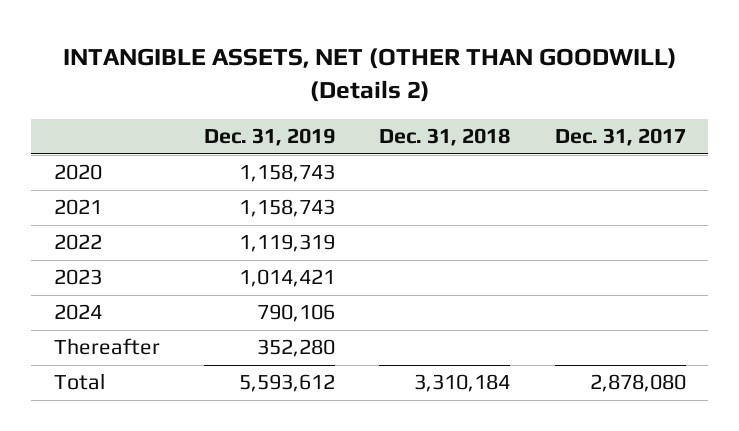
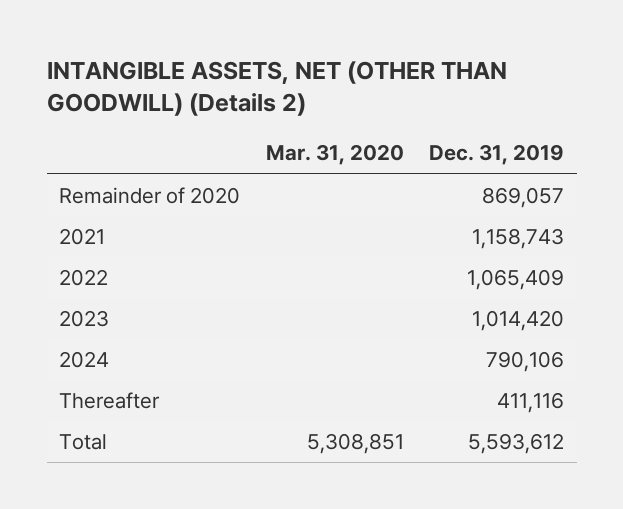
[379,128,511,147] Dec. 31, 2018 -> none
[554,128,686,147] Dec. 31, 2017 -> none
none -> [265,144,404,166] Mar. 31, 2020
[53,164,102,181] 2020 -> [59,187,241,205] Remainder of 2020
[238,164,335,183] 1,158,743 -> [481,187,564,209] 869,057
[238,234,335,253] 1,119,319 -> [466,269,564,291] 1,065,409
[238,269,335,288] 1,014,421 -> [471,310,564,332] 1,014,420
[256,339,335,358] 352,280 -> [496,392,564,414] 411,116

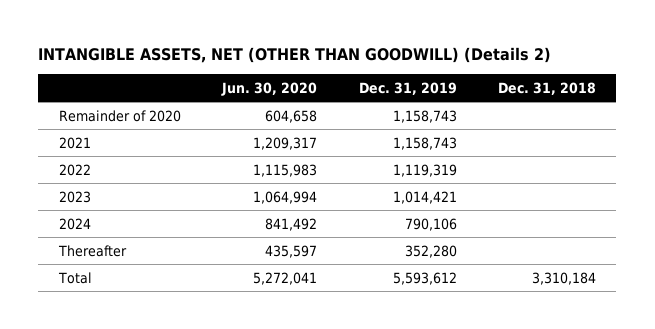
[265,144,404,166] Mar. 31, 2020 -> none
none -> [221,81,318,96] Jun. 30, 2020
none -> [497,81,596,95] Dec. 31, 2018
[481,187,564,209] 869,057 -> [392,109,457,123] 1,158,743
[466,269,564,291] 1,065,409 -> [392,163,457,177] 1,119,319
[471,310,564,332] 1,014,420 -> [392,190,457,204] 1,014,421
[496,392,564,414] 411,116 -> [404,244,457,258] 352,280

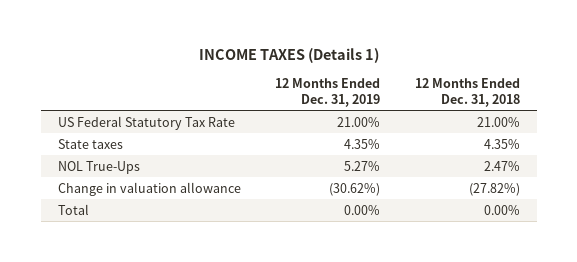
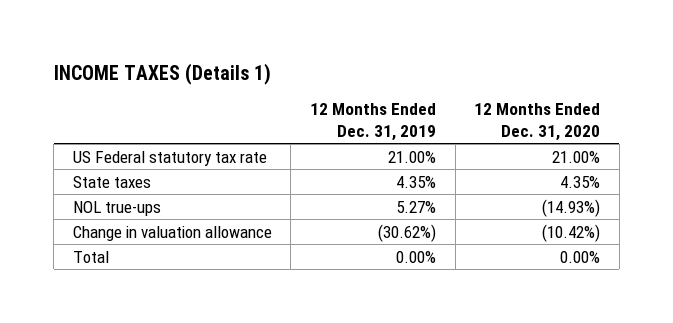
[414,78,520,107] 12 Months Ended Dec. 31, 2018 -> none
none -> [474,103,601,141] 12 Months Ended Dec. 31, 2020
[57,115,235,130] US Federal Statutory Tax Rate -> [72,150,267,166] US Federal statutory tax rate
[57,160,140,174] NOL True-Ups -> [72,200,161,216] NOL true-ups

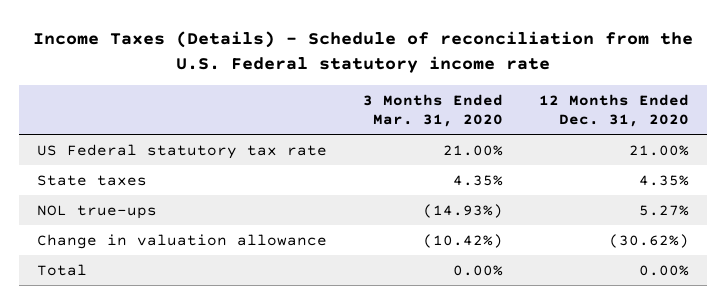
[53,62,271,85] INCOME TAXES (Details 1) -> [33,31,694,74] Income Taxes (Details) - Schedule of reconciliation from the U.S. Federal statutory income rate
[309,103,436,141] 12 Months Ended Dec. 31, 2019 -> none
none -> [363,93,504,128] 3 Months Ended Mar. 31, 2020
[542,198,601,217] (14.93%) -> [638,204,689,216] 5.27%
[542,223,601,242] (10.42%) -> [608,233,689,248] (30.62%)

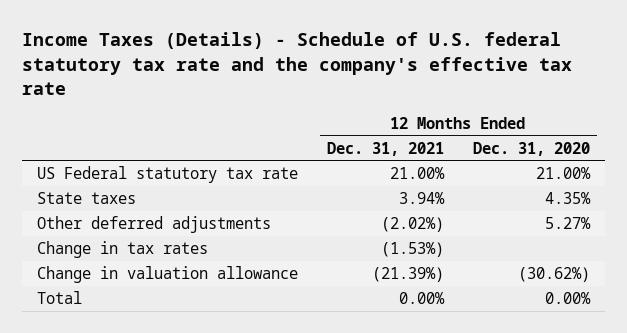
[33,31,694,74] Income Taxes (Details) - Schedule of reconciliation from the U.S. Federal statutory income rate -> [22,32,573,96] Income Taxes (Details) - Schedule of U.S. federal statutory tax rate and the company's effective tax rate
[363,93,504,128] 3 Months Ended Mar. 31, 2020 -> none
none -> [326,141,444,156] Dec. 31, 2021
[37,204,158,219] NOL true-ups -> [36,216,271,234] Other deferred adjustments
none -> [36,241,208,259] Change in tax rates

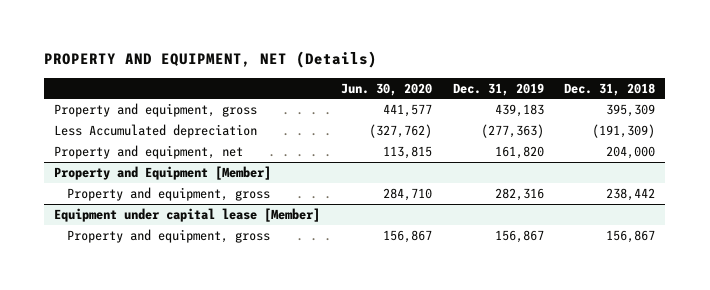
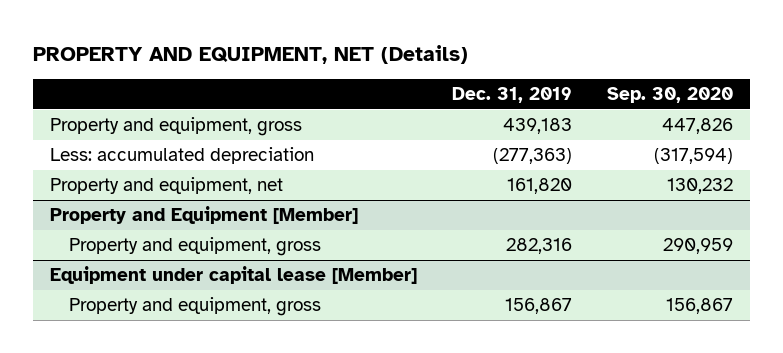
[340,82,432,96] Jun. 30, 2020 -> none
[564,82,656,96] Dec. 31, 2018 -> none
none -> [606,87,733,104] Sep. 30, 2020
[54,124,258,139] Less Accumulated depreciation -> [50,147,315,165] Less: accumulated depreciation

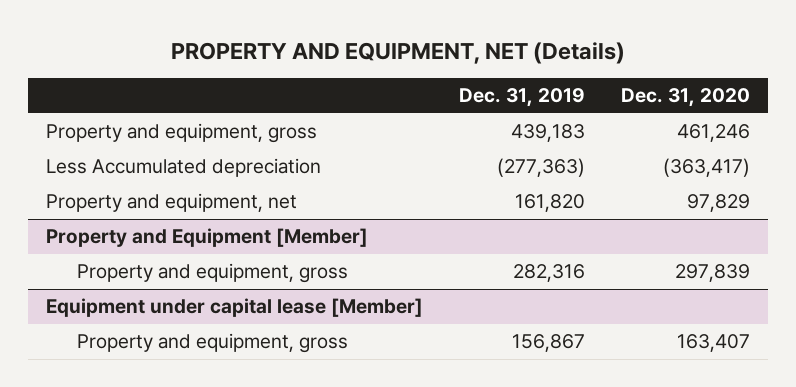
[606,87,733,104] Sep. 30, 2020 -> none
none -> [620,88,750,108] Dec. 31, 2020
[50,147,315,165] Less: accumulated depreciation -> [46,158,322,178] Less Accumulated depreciation

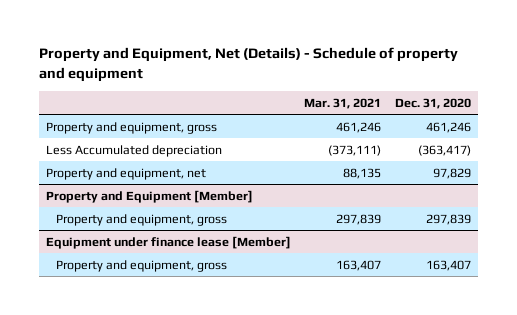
[171,41,626,64] PROPERTY AND EQUIPMENT, NET (Details) -> [38,47,458,83] Property and Equipment, Net (Details) - Schedule of property and equipment
[459,88,586,108] Dec. 31, 2019 -> none
none -> [304,97,382,109] Mar. 31, 2021
[46,298,424,318] Equipment under capital lease [Member] -> [45,235,291,249] Equipment under finance lease [Member]

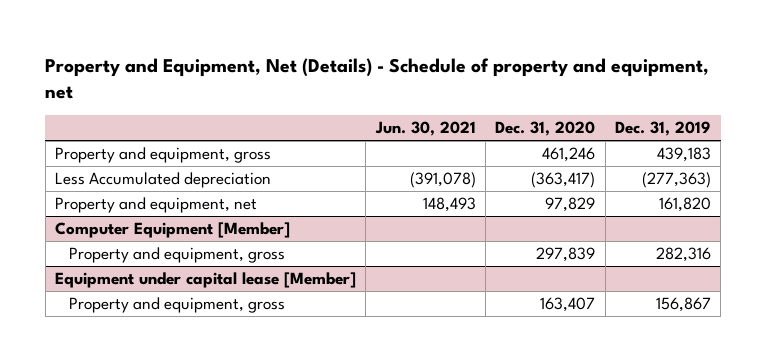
[38,47,458,83] Property and Equipment, Net (Details) - Schedule of property and equipment -> [45,57,710,99] Property and Equipment, Net (Details) - Schedule of property and equipment, net
[304,97,382,109] Mar. 31, 2021 -> none
none -> [374,121,476,137] Jun. 30, 2021
none -> [614,121,711,137] Dec. 31, 2019
[45,189,253,203] Property and Equipment [Member] -> [55,222,291,239] Computer Equipment [Member]
[45,235,291,249] Equipment under finance lease [Member] -> [55,272,357,289] Equipment under capital lease [Member]

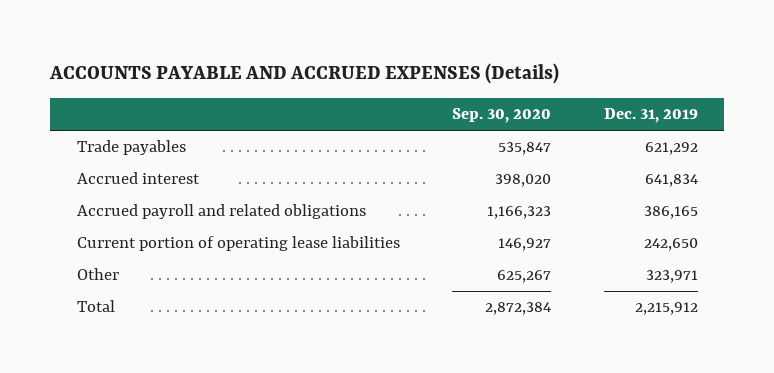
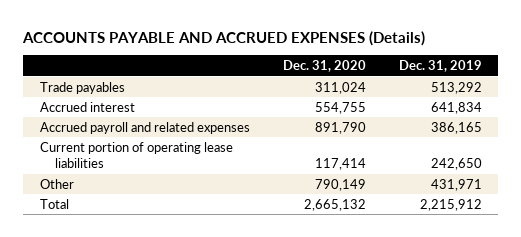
[452,108,552,124] Sep. 30, 2020 -> none
none -> [282,60,366,73] Dec. 31, 2020
[644,142,698,156] 621,292 -> [430,81,482,94] 513,292
[76,204,366,220] Accrued payroll and related obligations -> [39,121,250,134] Accrued payroll and related expenses
[645,270,698,284] 323,971 -> [430,178,482,191] 431,971

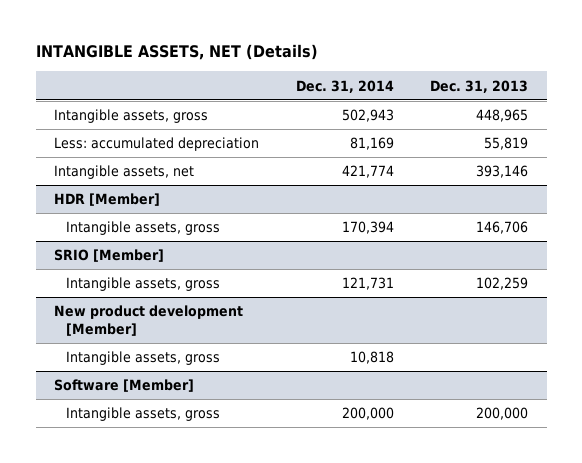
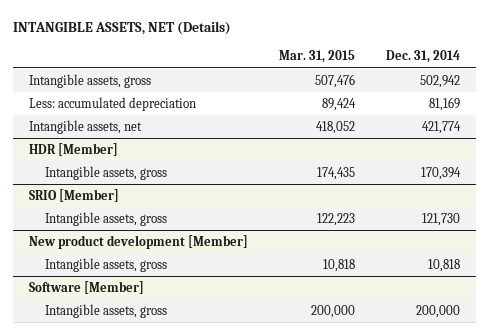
[430,79,529,93] Dec. 31, 2013 -> none
none -> [279,50,356,64] Mar. 31, 2015
[341,109,394,123] 502,943 -> [420,74,461,88] 502,942
[341,277,394,291] 121,731 -> [422,212,461,226] 121,730

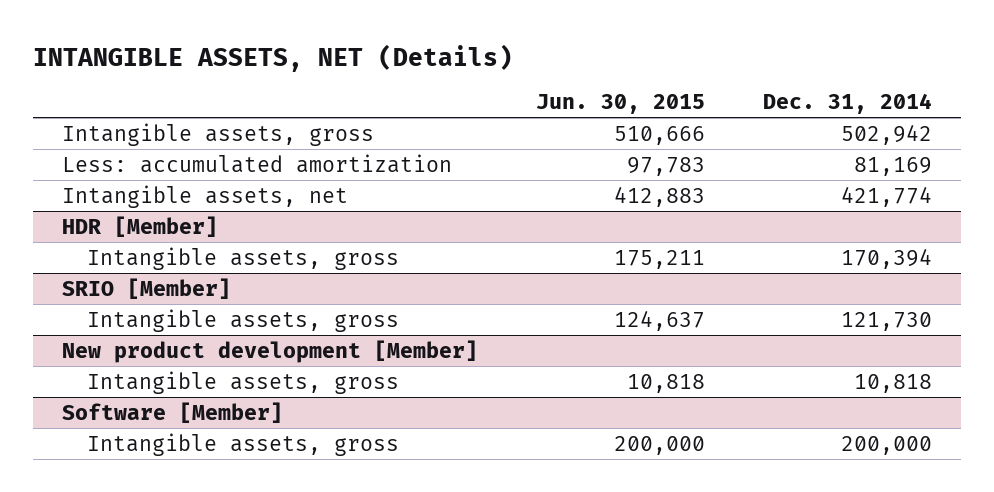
[279,50,356,64] Mar. 31, 2015 -> none
none -> [536,94,706,115] Jun. 30, 2015
[28,96,196,111] Less: accumulated depreciation -> [62,153,453,173] Less: accumulated amortization

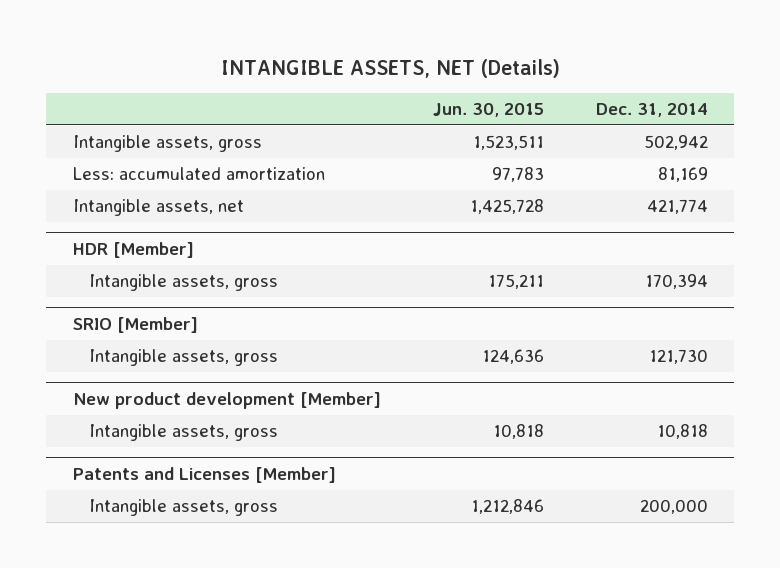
[614,125,706,145] 510,666 -> [472,135,544,151] 1,523,511
[614,185,706,207] 412,883 -> [469,199,544,215] 1,425,728
[614,309,706,331] 124,637 -> [481,349,544,365] 124,636
[62,401,284,423] Software [Member] -> none
none -> [72,466,336,483] Patents and Licenses [Member]
[614,435,706,455] 200,000 -> [470,499,544,515] 1,212,846

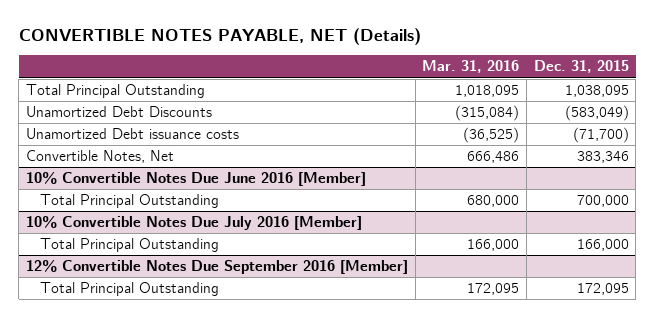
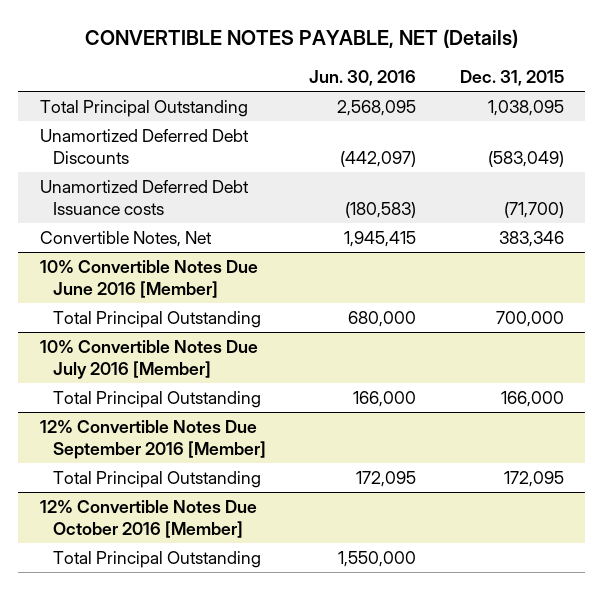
[422,60,520,74] Mar. 31, 2016 -> none
none -> [309,70,417,87] Jun. 30, 2016
[26,106,213,118] Unamortized Debt Discounts -> [39,128,249,164] Unamortized Deferred Debt Discounts
[26,128,240,140] Unamortized Debt issuance costs -> [39,179,249,215] Unamortized Deferred Debt Issuance costs
none -> [39,499,257,538] 12% Convertible Notes Due October 2016 [Member]
none -> [52,550,261,568] Total Principal Outstanding

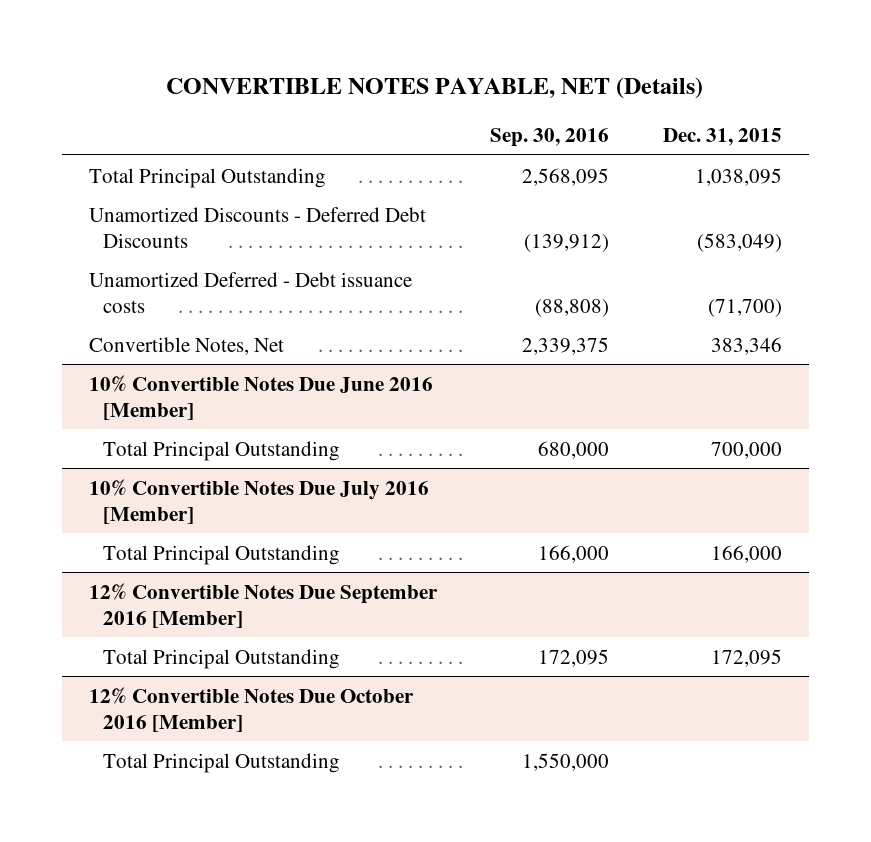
[309,70,417,87] Jun. 30, 2016 -> none
none -> [490,127,610,147] Sep. 30, 2016
[39,128,249,164] Unamortized Deferred Debt Discounts -> [88,206,426,248] Unamortized Discounts - Deferred Debt Discounts
[39,179,249,215] Unamortized Deferred Debt Issuance costs -> [88,271,412,313] Unamortized Deferred - Debt issuance costs

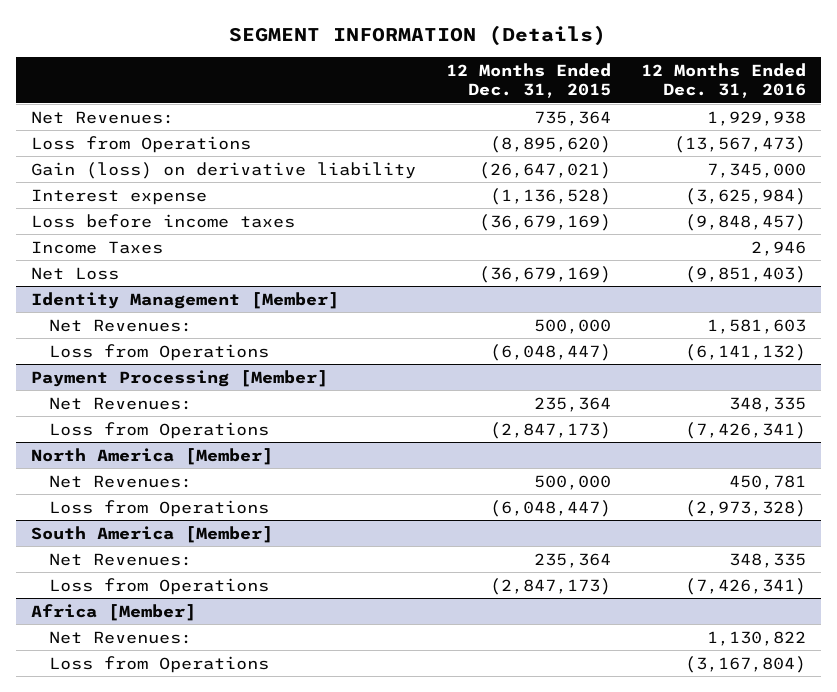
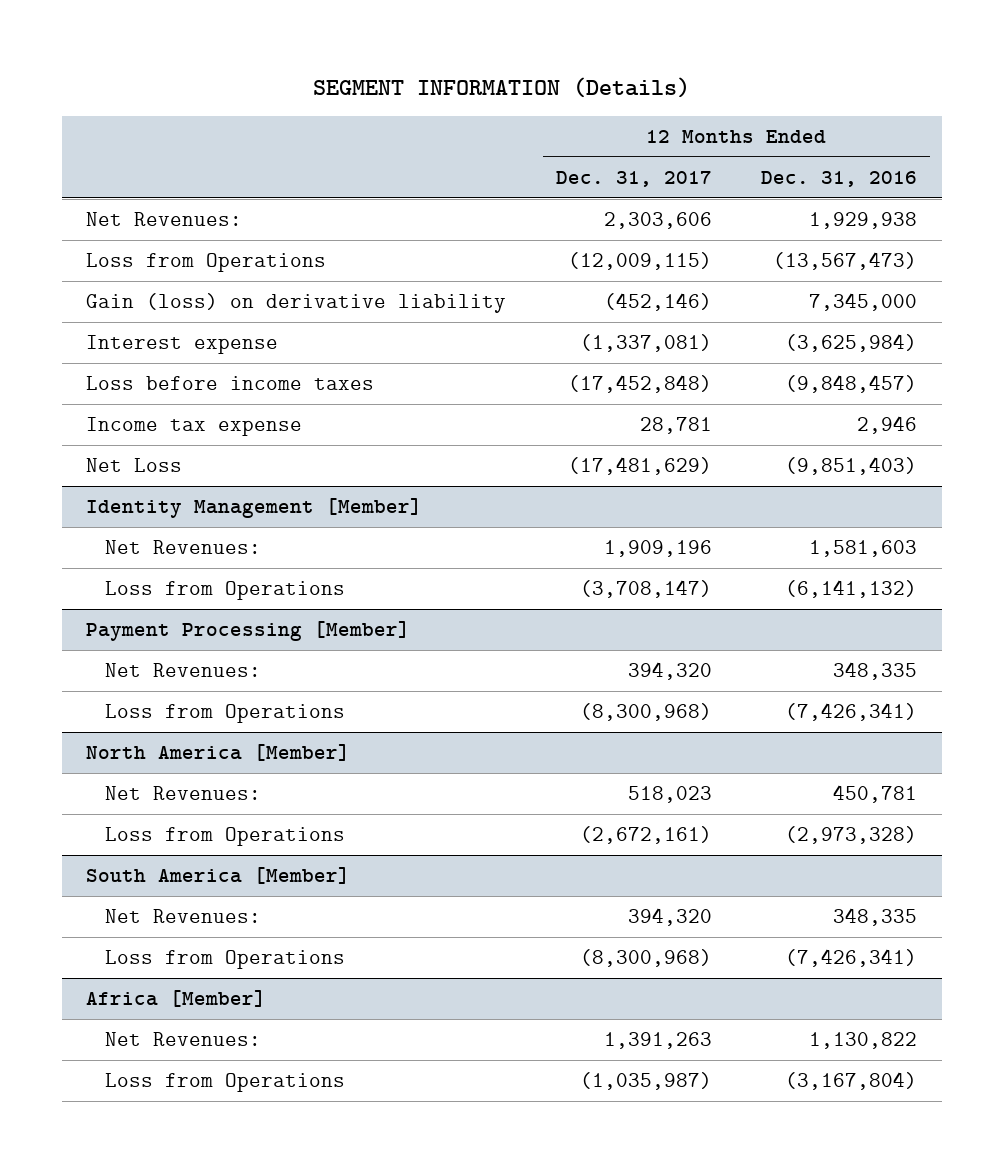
[445,62,611,99] 12 Months Ended Dec. 31, 2015 -> none
none -> [555,170,712,187] Dec. 31, 2017
[31,240,164,254] Income Taxes -> [86,416,303,436] Income tax expense

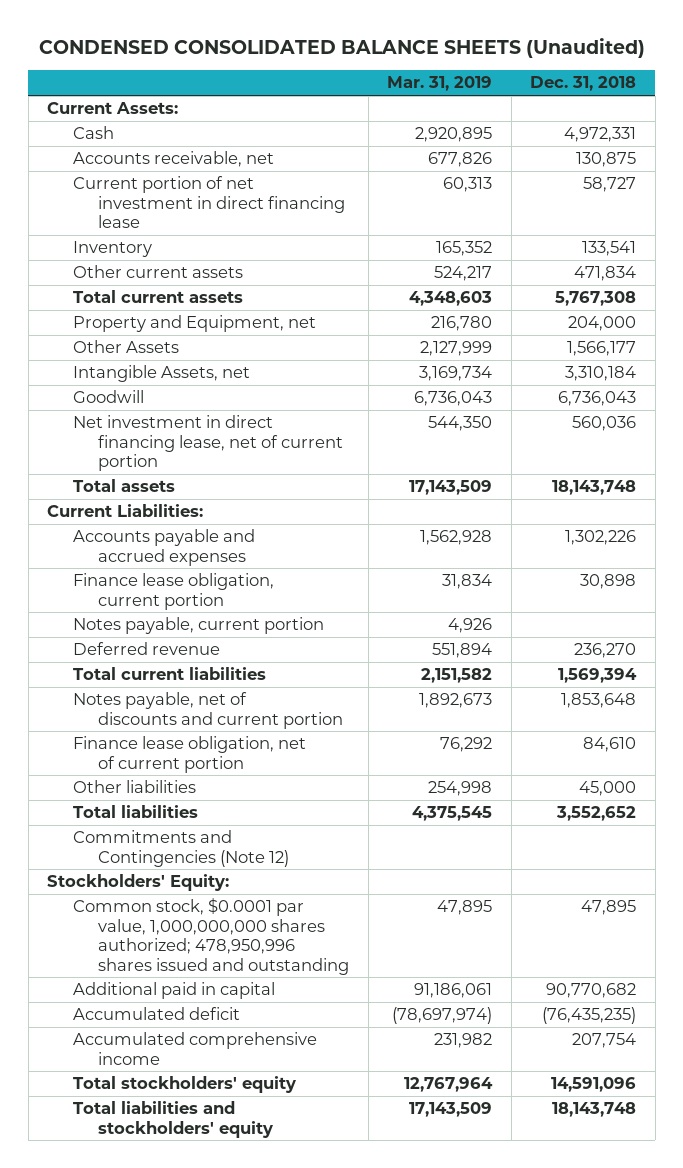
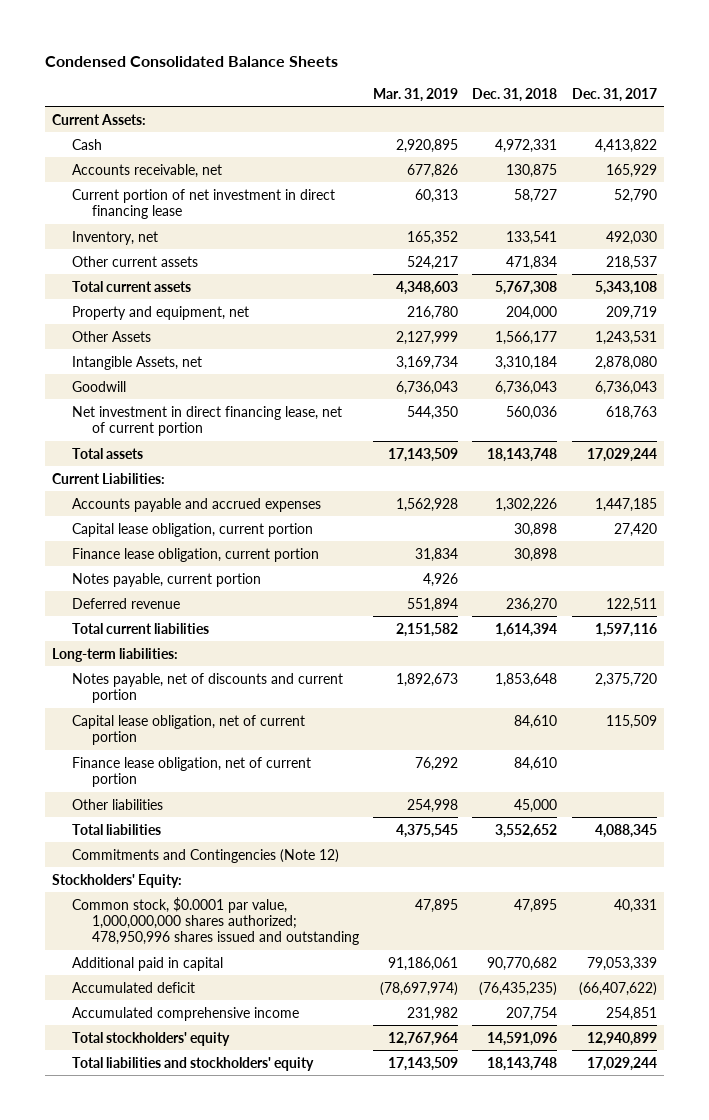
[38,37,645,58] CONDENSED CONSOLIDATED BALANCE SHEETS (Unaudited) -> [45,55,339,67] Condensed Consolidated Balance Sheets
none -> [571,87,657,102] Dec. 31, 2017
[72,241,152,258] Inventory -> [71,230,158,245] Inventory, net
[72,315,316,333] Property and Equipment, net -> [71,305,249,320] Property and equipment, net
none -> [71,522,313,537] Capital lease obligation, current portion
[558,668,638,684] 1,569,394 -> [495,622,558,637] 1,614,394
none -> [52,647,179,662] Long-term liabilities:
none -> [71,714,305,745] Capital lease obligation, net of current portion

